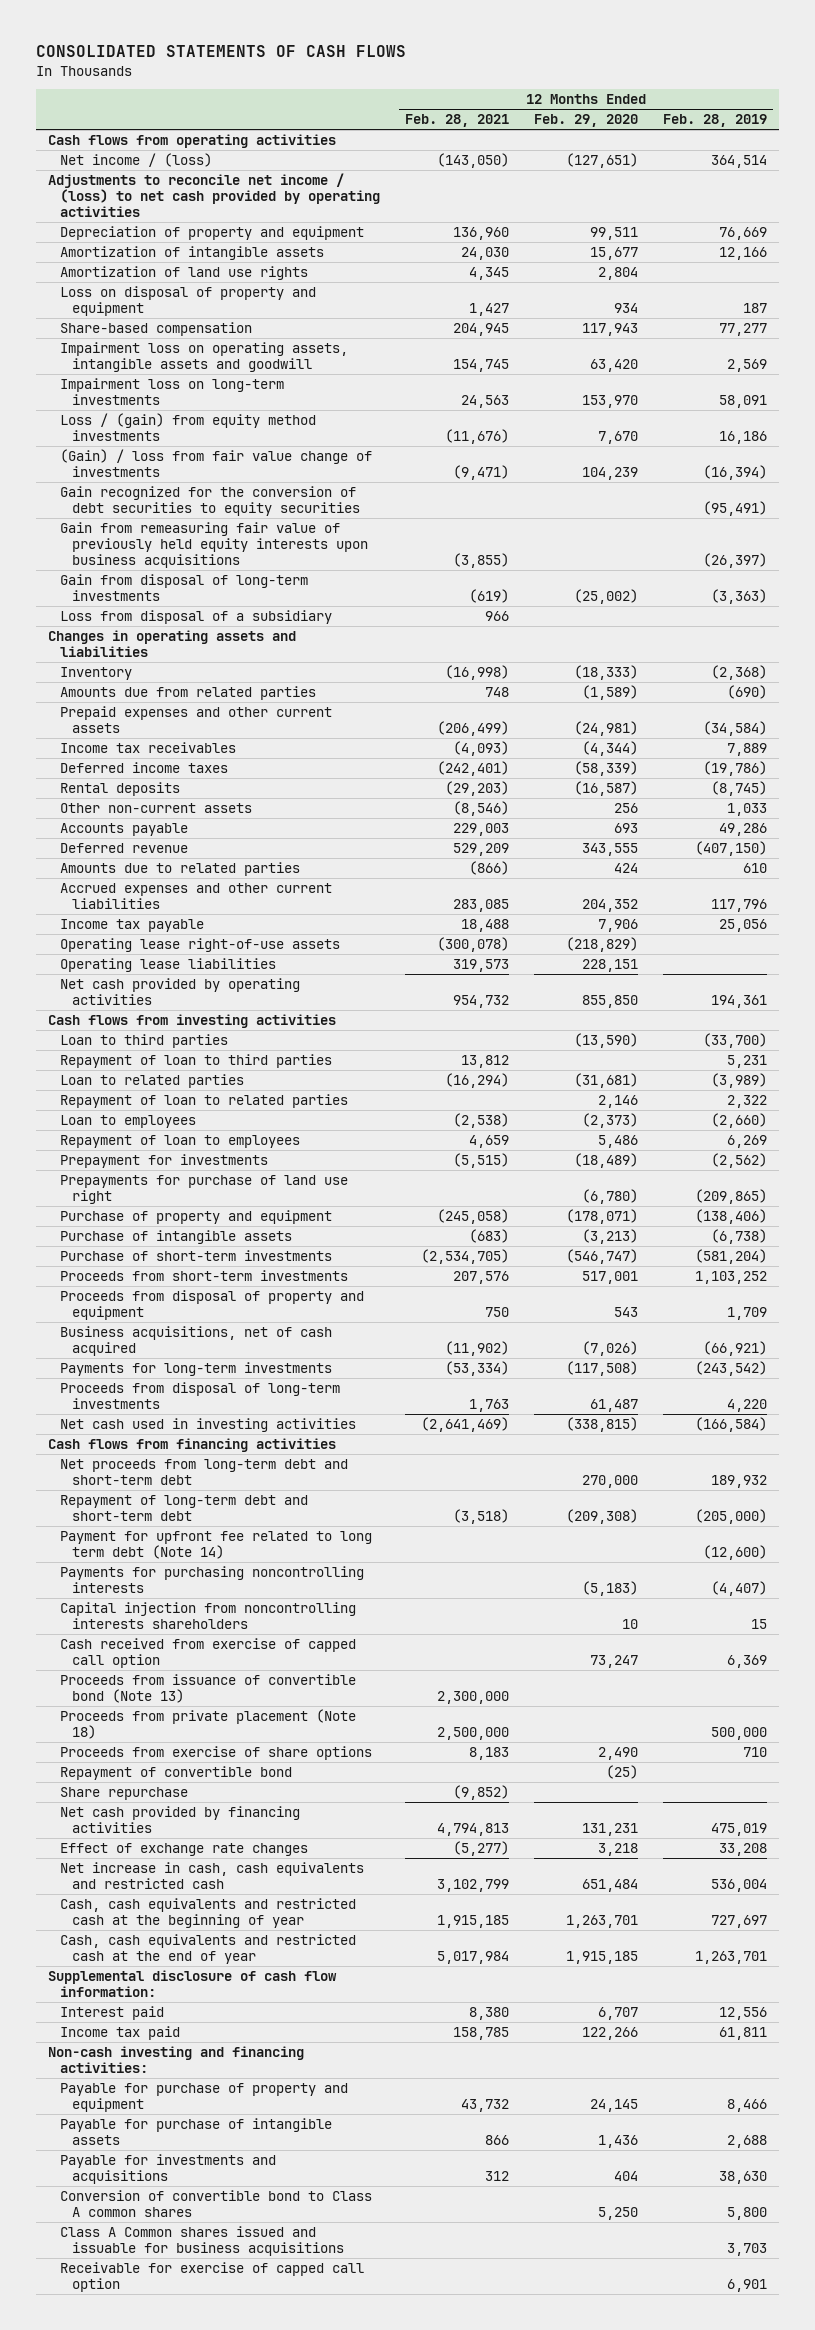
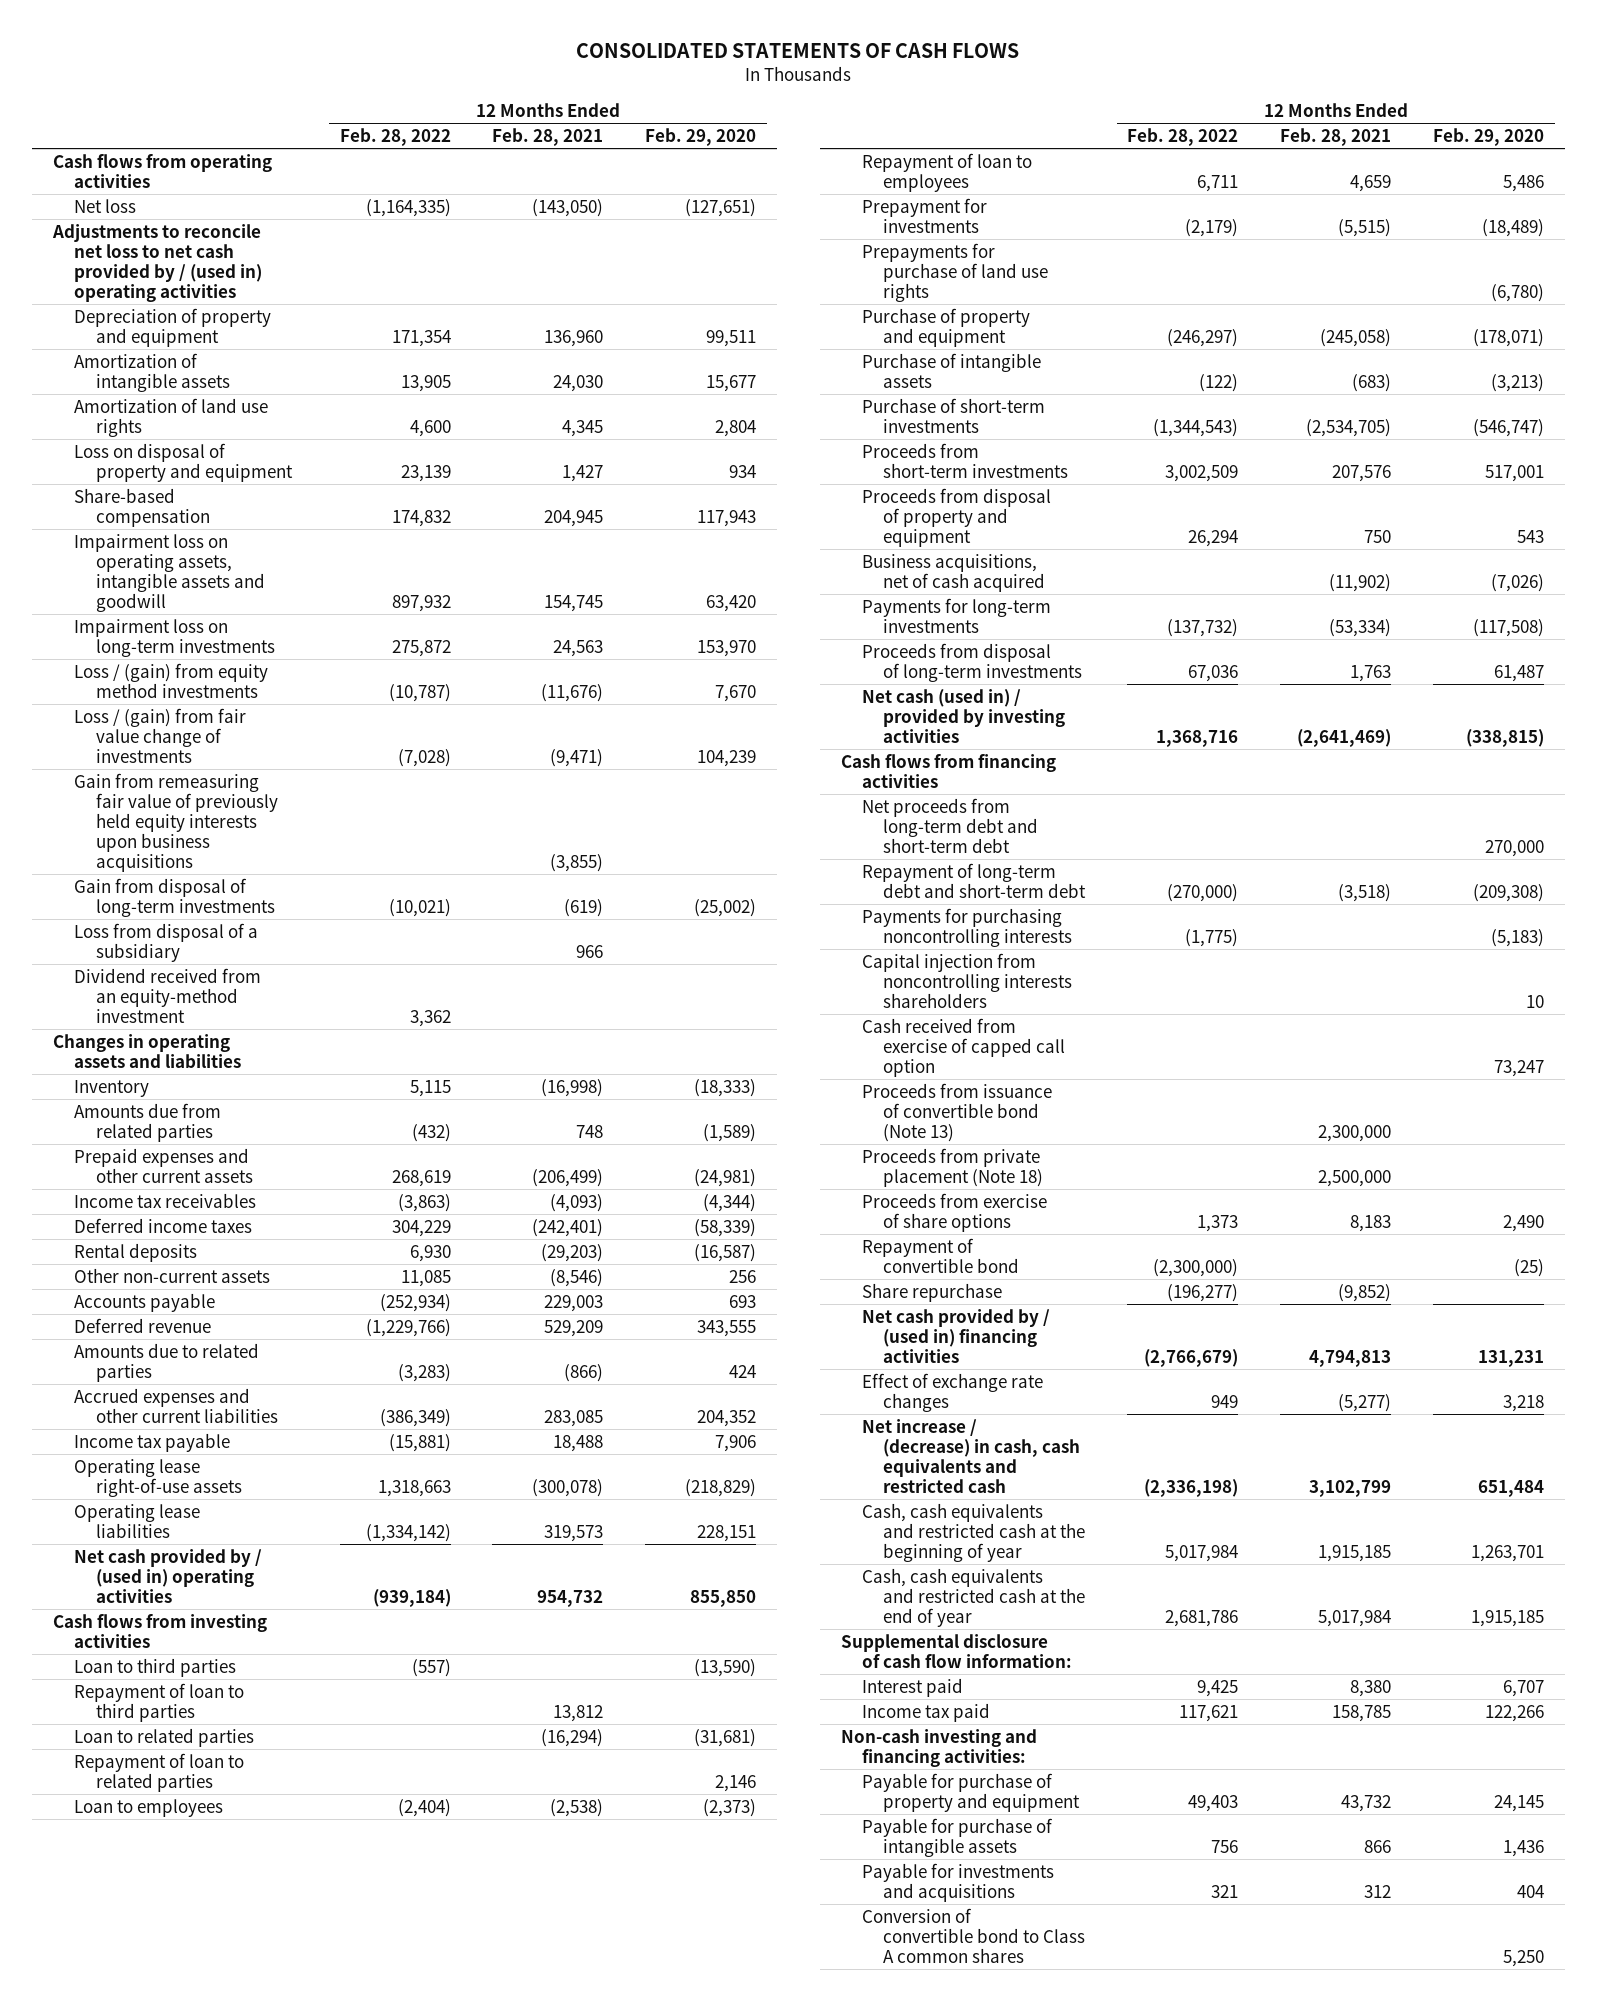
[662,114,767,128] Feb. 28, 2019 -> none
none -> [339,127,451,146] Feb. 28, 2022
[60,152,213,167] Net income / (loss) -> [74,198,137,213] Net loss
[48,172,381,218] Adjustments to reconcile net income / (loss) to net cash provided by operating activities -> [51,223,263,302] Adjustments to reconcile net loss to net cash provided by / (used in) operating activities
[60,485,360,517] Gain recognized for the conversion of debt securities to equity securities -> none
[60,448,373,478] (Gain) / loss from fair value change of investments -> [74,707,247,763] Loss / (gain) from fair value change of investments
none -> [74,967,262,1023] Dividend received from an equity-method investment
[60,977,301,1006] Net cash provided by operating activities -> [74,1548,263,1603] Net cash provided by / (used in) operating activities
[60,1174,349,1205] Prepayments for purchase of land use right -> [862,242,1049,302] Prepayments for purchase of land use rights
[60,1417,357,1432] Net cash used in investing activities -> [862,688,1066,743] Net cash (used in) / provided by investing activities
[60,1530,373,1560] Payment for upfront fee related to long term debt (Note 14) -> none
[60,1805,301,1834] Net cash provided by financing activities -> [862,1308,1051,1363] Net cash provided by / (used in) financing activities
[60,1861,365,1890] Net increase in cash, cash equivalents and restricted cash -> [862,1418,1081,1493] Net increase / (decrease) in cash, cash equivalents and restricted cash
[60,2225,344,2257] Class A Common shares issued and issuable for business acquisitions -> none
[60,2261,365,2293] Receivable for exercise of capped call option -> none

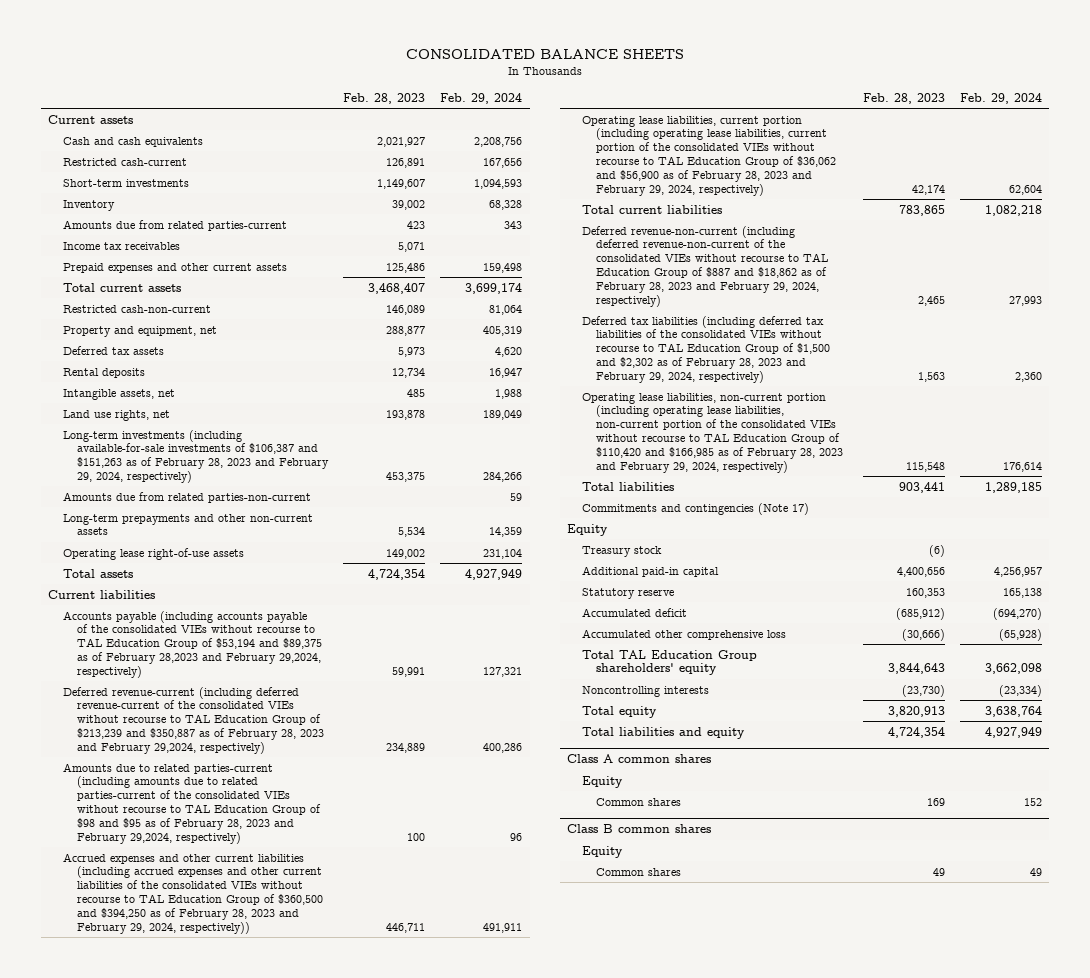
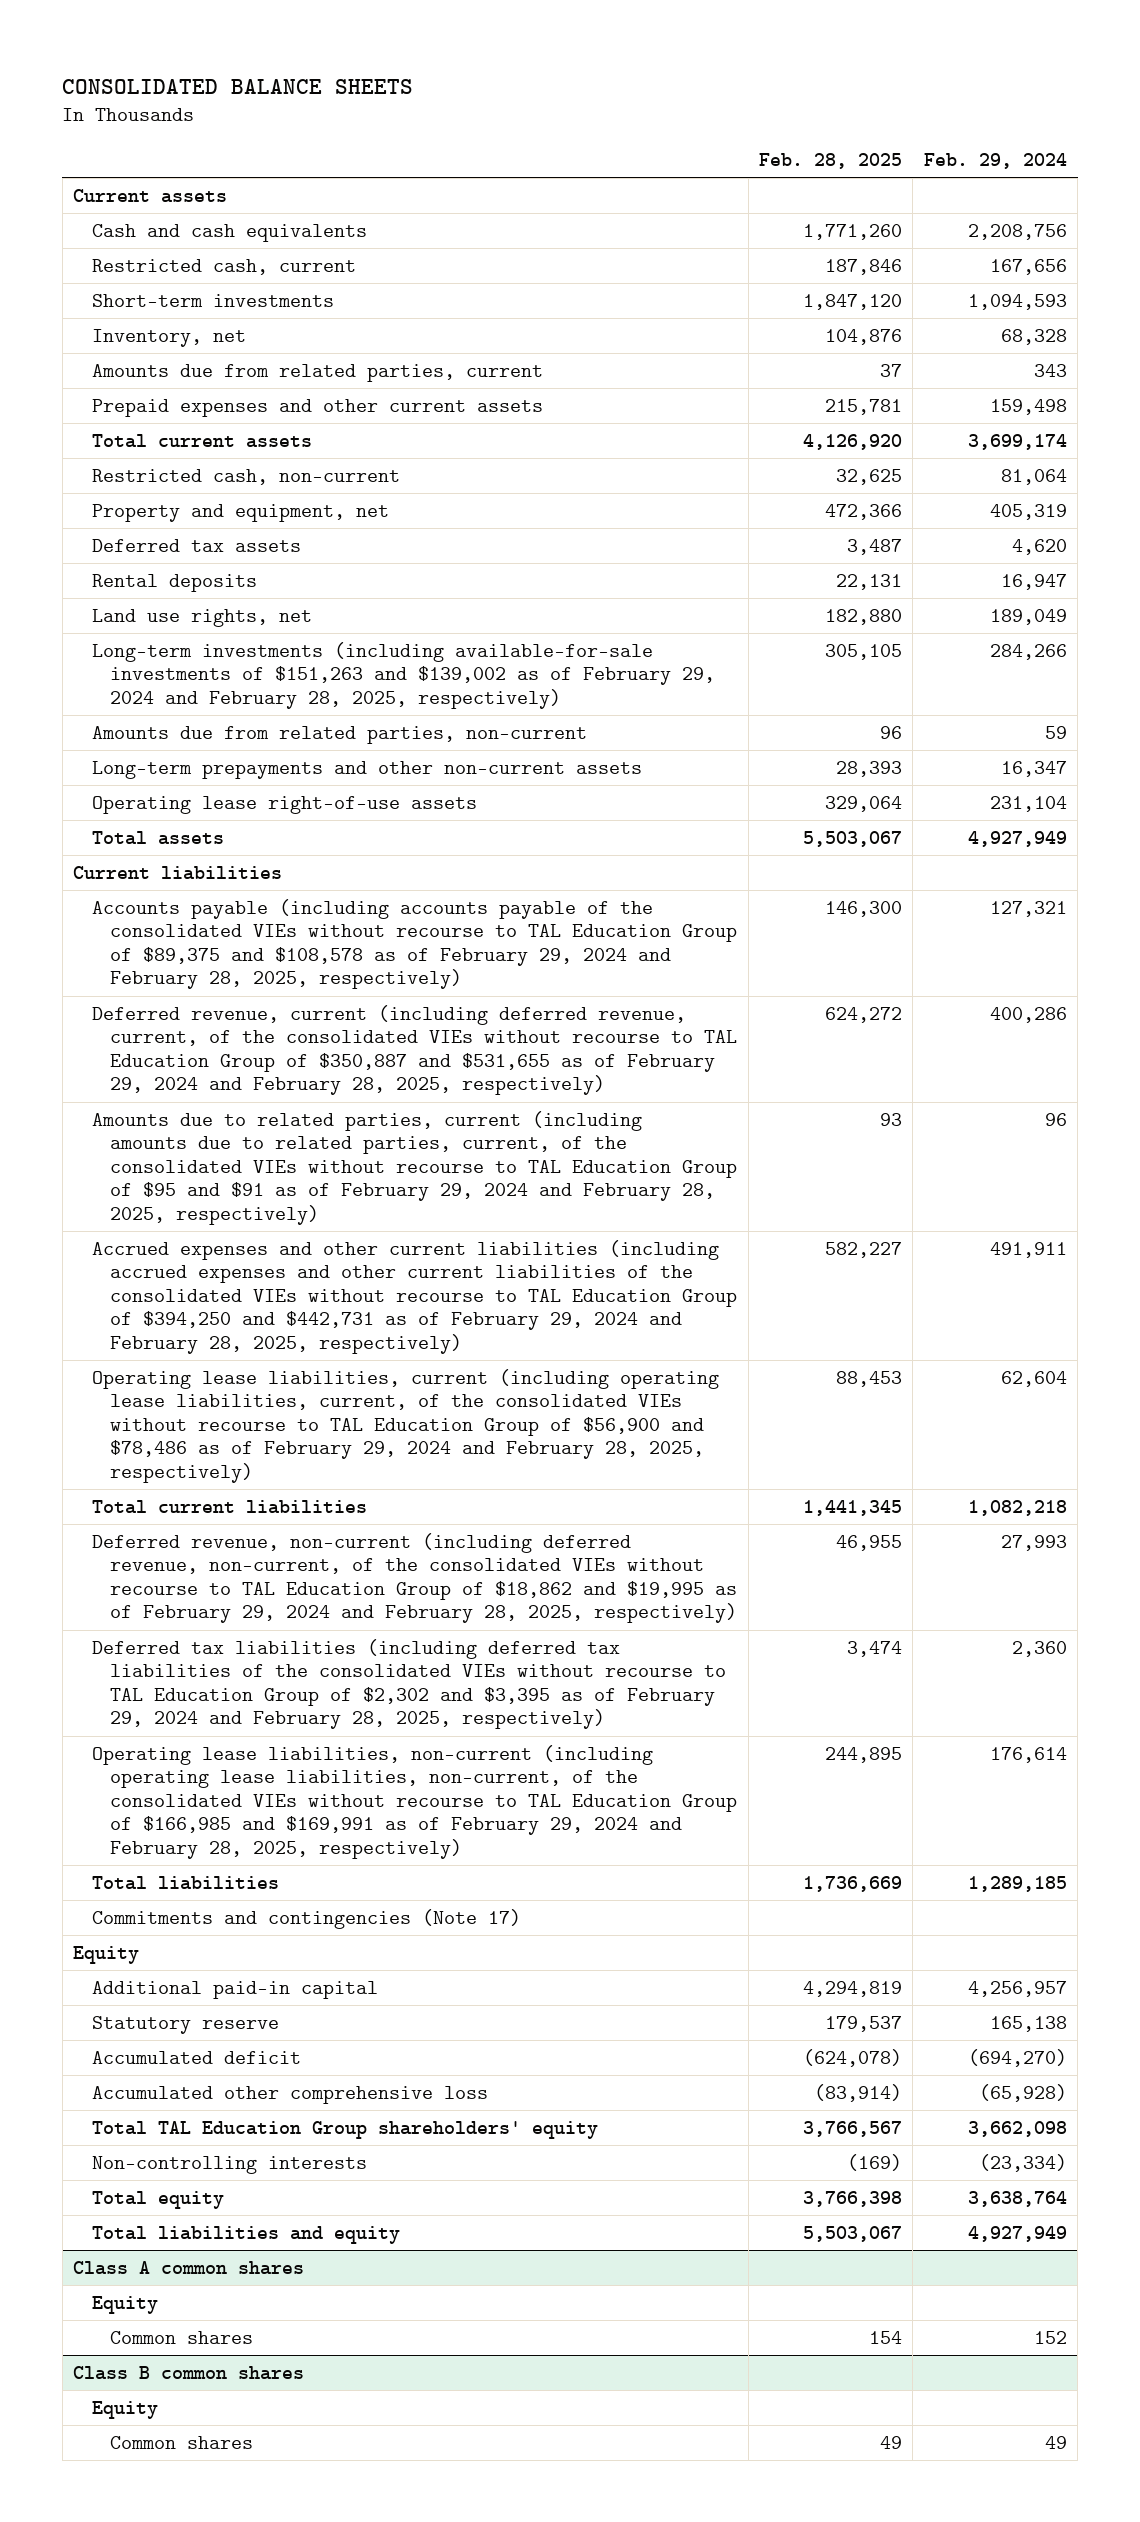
[343,92,426,104] Feb. 28, 2023 -> none
none -> [759,152,903,169] Feb. 28, 2025
[62,157,187,166] Restricted cash-current -> [91,258,356,275] Restricted cash, current
[62,241,180,250] Income tax receivables -> none
[62,199,115,211] Inventory -> [91,328,246,347] Inventory, net
[62,219,287,231] Amounts due from related parties-current -> [91,363,543,382] Amounts due from related parties, current
[62,304,211,313] Restricted cash-non-current -> [91,468,400,485] Restricted cash, non-current
[62,388,175,400] Intangible assets, net -> none
[62,429,330,484] Long-term investments (including available-for-sale investments of $106,387 and $151,263 as of February 28, 2023 and February 29, 2024, respectively) -> [91,641,716,709] Long-term investments (including available-for-sale investments of $151,263 and $139,002 as of February 29, 2024 and February 28, 2025, respectively)
[62,491,311,503] Amounts due from related parties-non-current -> [91,725,587,744] Amounts due from related parties, non-current
[489,527,523,538] 14,359 -> [1000,760,1067,777] 16,347
[62,610,323,678] Accounts payable (including accounts payable of the consolidated VIEs without recourse to TAL Education Group of $53,194 and $89,375 as of February 28,2023 and February 29,2024, respectively) -> [91,898,738,990] Accounts payable (including accounts payable of the consolidated VIEs without recourse to TAL Education Group of $89,375 and $108,578 as of February 29, 2024 and February 28, 2025, respectively)
[62,686,325,754] Deferred revenue-current (including deferred revenue-current of the consolidated VIEs without recourse to TAL Education Group of $213,239 and $350,887 as of February 28, 2023 and February 29,2024, respectively) -> [91,1004,738,1096] Deferred revenue, current (including deferred revenue, current, of the consolidated VIEs without recourse to TAL Education Group of $350,887 and $531,655 as of February 29, 2024 and February 28, 2025, respectively)
[62,762,322,844] Amounts due to related parties-current (including amounts due to related parties-current of the consolidated VIEs without recourse to TAL Education Group of $98 and $95 as of February 28, 2023 and February 29,2024, respectively) -> [91,1110,738,1226] Amounts due to related parties, current (including amounts due to related parties, current, of the consolidated VIEs without recourse to TAL Education Group of $95 and $91 as of February 29, 2024 and February 28, 2025, respectively)
[62,852,324,934] Accrued expenses and other current liabilities (including accrued expenses and other current liabilities of the consolidated VIEs without recourse to TAL Education Group of $360,500 and $394,250 as of February 28, 2023 and February 29, 2024, respectively)) -> [91,1239,738,1355] Accrued expenses and other current liabilities (including accrued expenses and other current liabilities of the consolidated VIEs without recourse to TAL Education Group of $394,250 and $442,731 as of February 29, 2024 and February 28, 2025, respectively)
[581,115,837,196] Operating lease liabilities, current portion (including operating lease liabilities, current portion of the consolidated VIEs without recourse to TAL Education Group of $36,062 and $56,900 as of February 28, 2023 and February 29, 2024, respectively) -> [91,1368,719,1484] Operating lease liabilities, current (including operating lease liabilities, current, of the consolidated VIEs without recourse to TAL Education Group of $56,900 and $78,486 as of February 29, 2024 and February 28, 2025, respectively)
[581,225,829,307] Deferred revenue-non-current (including deferred revenue-non-current of the consolidated VIEs without recourse to TAL Education Group of $887 and $18,862 as of February 28, 2023 and February 29, 2024, respectively) -> [91,1532,738,1624] Deferred revenue, non-current (including deferred revenue, non-current, of the consolidated VIEs without recourse to TAL Education Group of $18,862 and $19,995 as of February 29, 2024 and February 28, 2025, respectively)
[581,315,831,383] Deferred tax liabilities (including deferred tax liabilities of the consolidated VIEs without recourse to TAL Education Group of $1,500 and $2,302 as of February 28, 2023 and February 29, 2024, respectively) -> [91,1638,727,1730] Deferred tax liabilities (including deferred tax liabilities of the consolidated VIEs without recourse to TAL Education Group of $2,302 and $3,395 as of February 29, 2024 and February 28, 2025, respectively)
[581,392,844,473] Operating lease liabilities, non-current portion (including operating lease liabilities, non-current portion of the consolidated VIEs without recourse to TAL Education Group of $110,420 and $166,985 as of February 28, 2023 and February 29, 2024, respectively) -> [91,1744,738,1860] Operating lease liabilities, non-current (including operating lease liabilities, non-current, of the consolidated VIEs without recourse to TAL Education Group of $166,985 and $169,991 as of February 29, 2024 and February 28, 2025, respectively)
[581,545,662,557] Treasury stock -> none
[581,685,709,697] Noncontrolling interests -> [91,2155,367,2174] Non-controlling interests

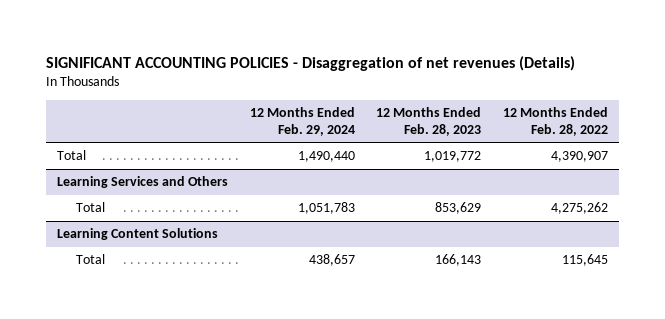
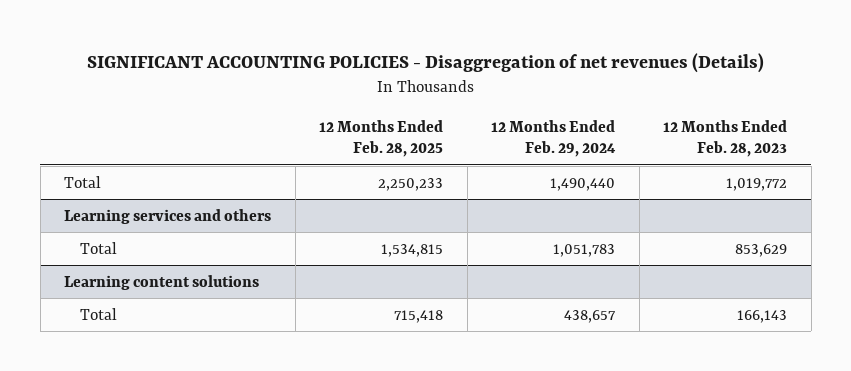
[502,107,608,137] 12 Months Ended Feb. 28, 2022 -> none
none -> [319,119,444,158] 12 Months Ended Feb. 28, 2025
[56,176,228,189] Learning Services and Others -> [64,208,272,224] Learning services and others
[56,228,218,241] Learning Content Solutions -> [64,274,260,290] Learning content solutions

